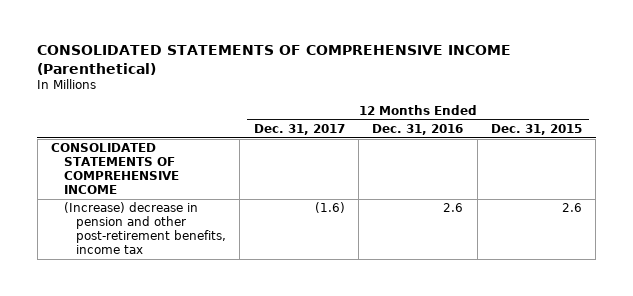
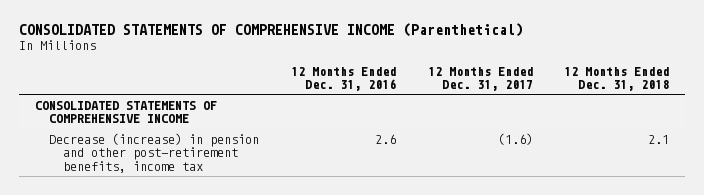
[490,123,582,135] Dec. 31, 2015 -> none
none -> [564,66,670,91] 12 Months Ended Dec. 31, 2018
[63,202,227,254] (Increase) decrease in pension and other post-retirement benefits, income tax -> [49,133,260,173] Decrease (increase) in pension and other post-retirement benefits, income tax

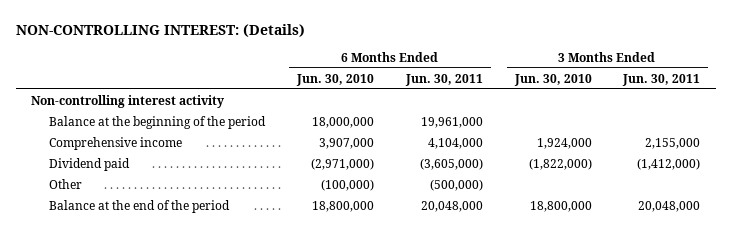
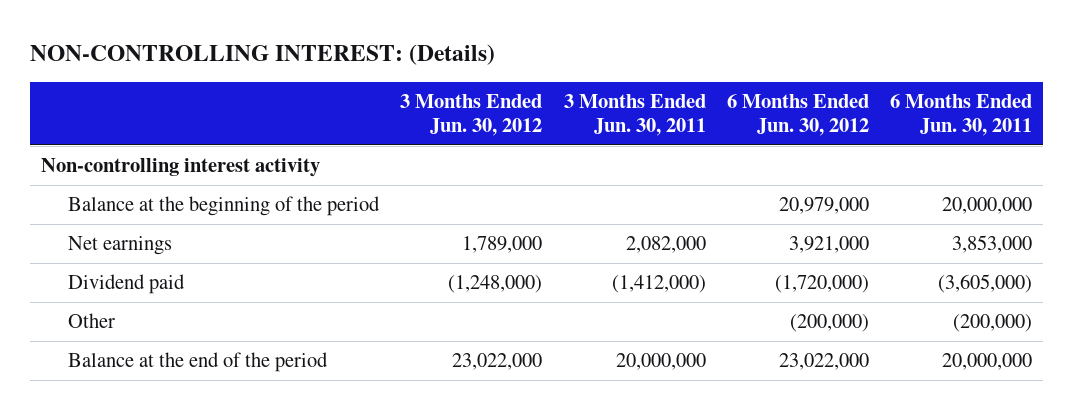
[296,73,375,86] Jun. 30, 2010 -> none
[513,73,592,86] Jun. 30, 2010 -> none
none -> [400,93,543,136] 3 Months Ended Jun. 30, 2012
none -> [727,93,870,136] 6 Months Ended Jun. 30, 2012
[49,136,183,150] Comprehensive income -> none
[420,116,483,128] 19,961,000 -> [942,197,1033,215] 20,000,000
none -> [67,236,172,256] Net earnings
[429,178,483,191] (500,000) -> [953,314,1033,333] (200,000)
[420,200,483,212] 20,048,000 -> [942,353,1033,371] 20,000,000
[638,200,701,212] 20,048,000 -> [615,353,706,371] 20,000,000

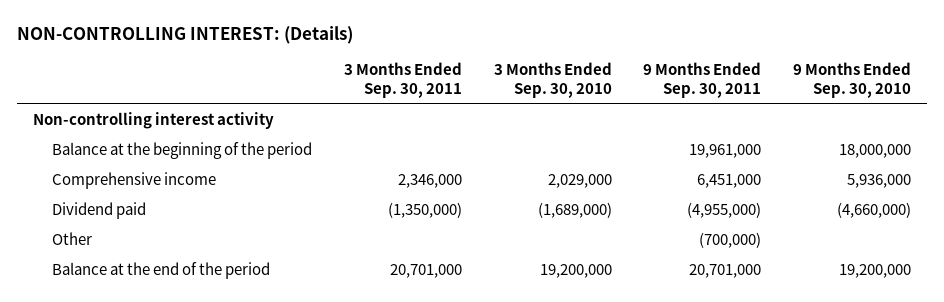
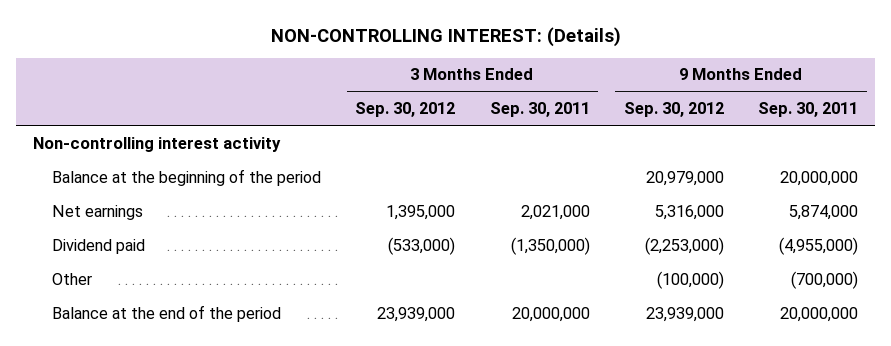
[493,62,612,99] 3 Months Ended Sep. 30, 2010 -> none
[793,62,912,99] 9 Months Ended Sep. 30, 2010 -> none
none -> [355,102,456,118] Sep. 30, 2012
none -> [623,102,724,118] Sep. 30, 2012
[52,172,217,190] Comprehensive income -> none
[689,144,762,159] 19,961,000 -> [780,170,859,186] 20,000,000
none -> [52,204,144,220] Net earnings
[390,264,463,279] 20,701,000 -> [511,306,590,322] 20,000,000
[689,264,762,279] 20,701,000 -> [780,306,859,322] 20,000,000

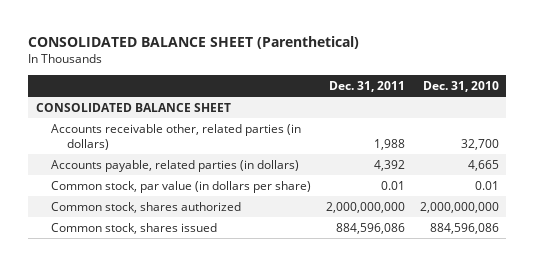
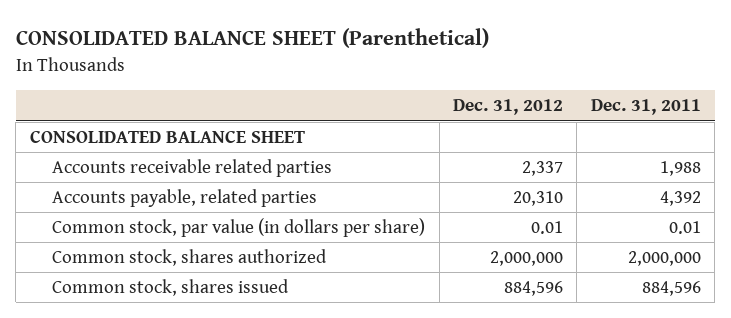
[422,80,499,92] Dec. 31, 2010 -> none
none -> [453,99,564,116] Dec. 31, 2012
[51,123,302,151] Accounts receivable other, related parties (in dollars) -> [52,159,333,178] Accounts receivable related parties
[51,159,300,172] Accounts payable, related parties (in dollars) -> [52,189,318,208] Accounts payable, related parties
[326,201,406,213] 2,000,000,000 -> [627,251,701,267] 2,000,000
[336,222,406,234] 884,596,086 -> [641,281,701,297] 884,596

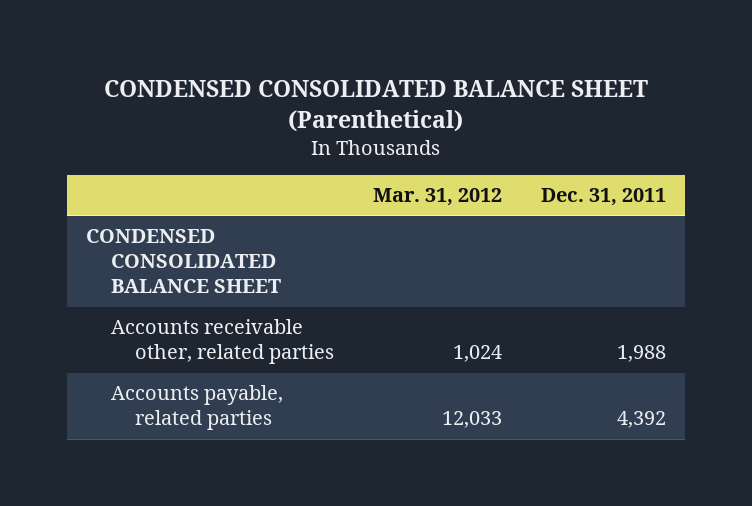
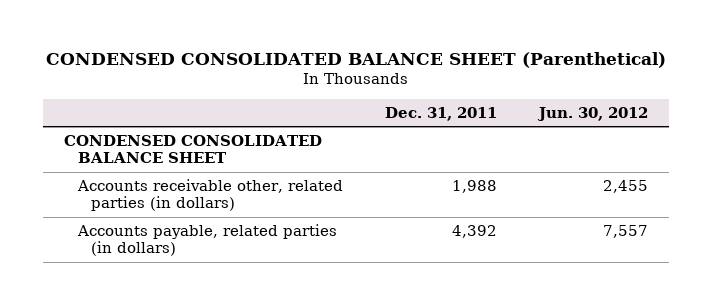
[372,188,502,207] Mar. 31, 2012 -> none
none -> [537,106,649,121] Jun. 30, 2012
[110,319,335,365] Accounts receivable other, related parties -> [76,179,343,211] Accounts receivable other, related parties (in dollars)
[110,385,283,431] Accounts payable, related parties -> [76,224,337,256] Accounts payable, related parties (in dollars)

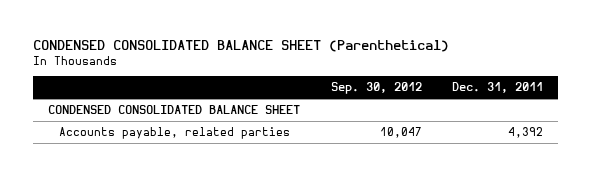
[537,106,649,121] Jun. 30, 2012 -> none
none -> [330,82,422,95] Sep. 30, 2012
[76,179,343,211] Accounts receivable other, related parties (in dollars) -> none
[76,224,337,256] Accounts payable, related parties (in dollars) -> [58,127,290,140] Accounts payable, related parties

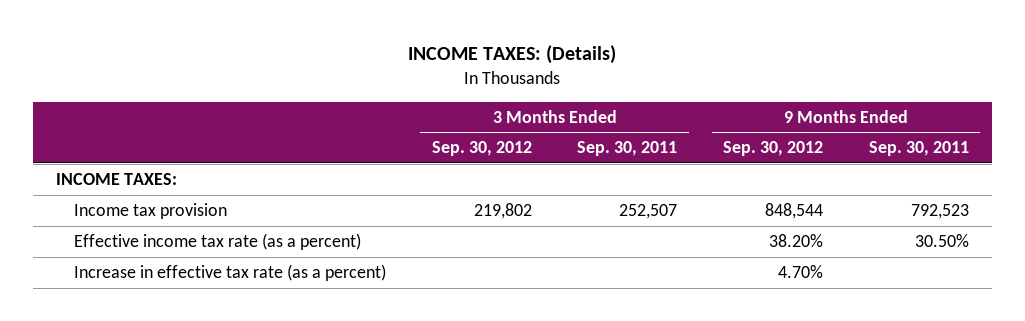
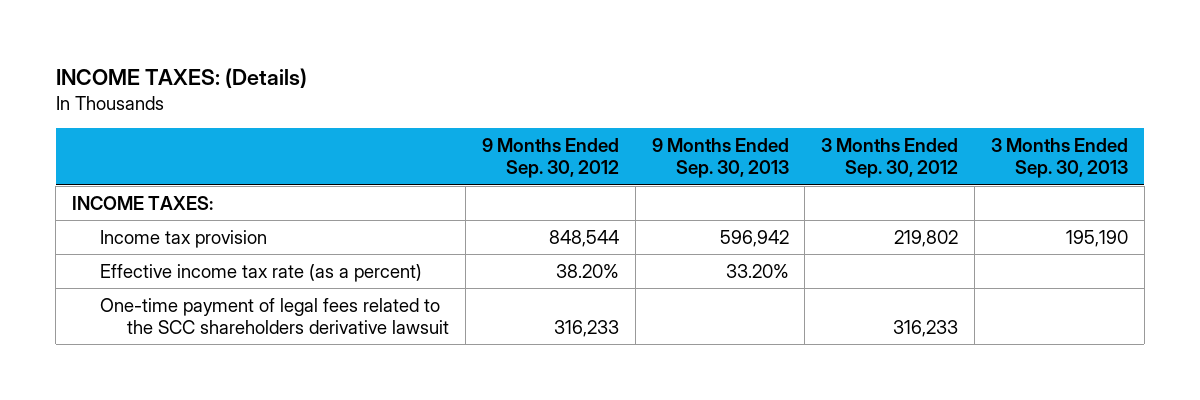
[577,141,678,157] Sep. 30, 2011 -> none
[868,141,969,157] Sep. 30, 2011 -> none
none -> [651,137,789,179] 9 Months Ended Sep. 30, 2013
none -> [990,137,1128,179] 3 Months Ended Sep. 30, 2013
[74,264,387,282] Increase in effective tax rate (as a percent) -> none
none -> [99,297,450,335] One-time payment of legal fees related to the SCC shareholders derivative lawsuit

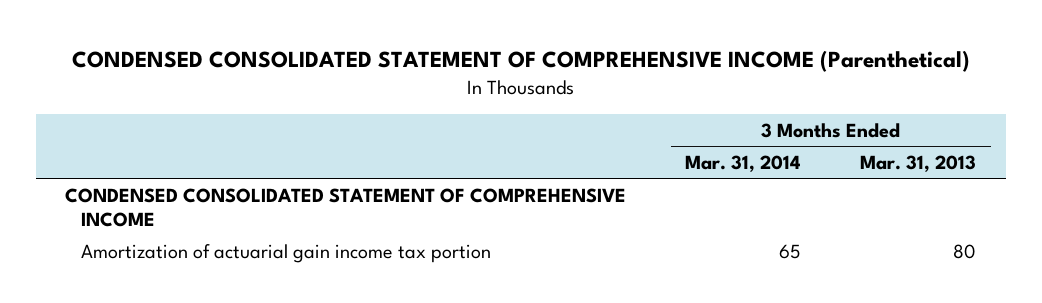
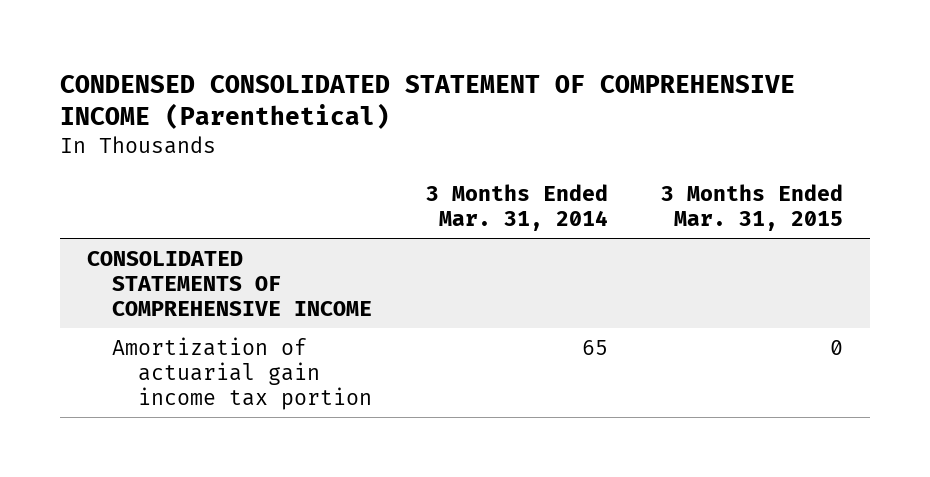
[860,154,977,172] Mar. 31, 2013 -> none
none -> [661,184,844,232] 3 Months Ended Mar. 31, 2015
[65,187,627,227] CONDENSED CONSOLIDATED STATEMENT OF COMPREHENSIVE INCOME -> [86,250,373,316] CONSOLIDATED STATEMENTS OF COMPREHENSIVE INCOME

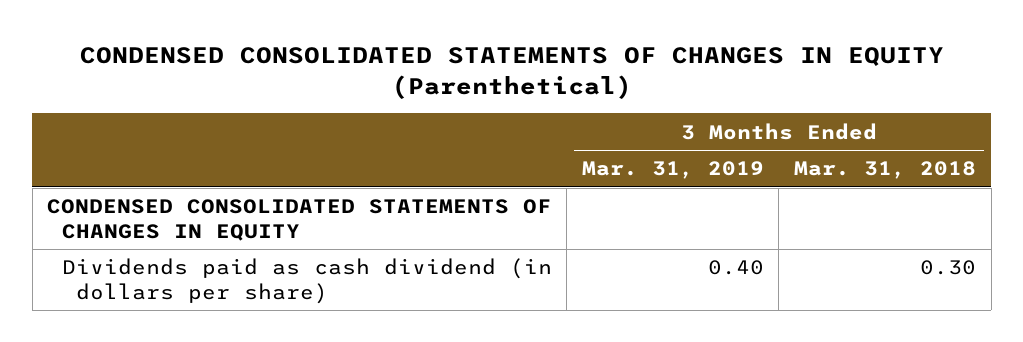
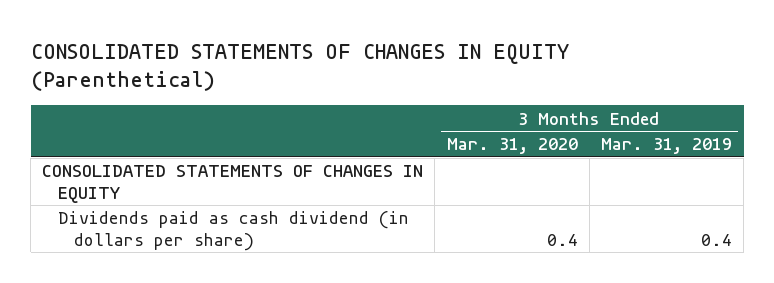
[79,47,944,99] CONDENSED CONSOLIDATED STATEMENTS OF CHANGES IN EQUITY (Parenthetical) -> [30,43,569,92] CONSOLIDATED STATEMENTS OF CHANGES IN EQUITY (Parenthetical)
[793,161,976,180] Mar. 31, 2018 -> none
none -> [446,138,578,155] Mar. 31, 2020
[47,199,552,241] CONDENSED CONSOLIDATED STATEMENTS OF CHANGES IN EQUITY -> [42,165,424,203] CONSOLIDATED STATEMENTS OF CHANGES IN EQUITY
[707,260,764,276] 0.40 -> [700,233,732,246] 0.4

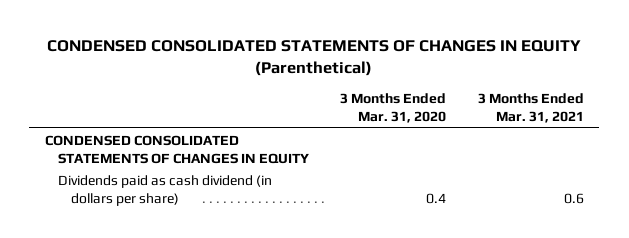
[30,43,569,92] CONSOLIDATED STATEMENTS OF CHANGES IN EQUITY (Parenthetical) -> [47,40,582,77] CONDENSED CONSOLIDATED STATEMENTS OF CHANGES IN EQUITY (Parenthetical)
[600,138,732,155] Mar. 31, 2019 -> none
none -> [477,93,584,124] 3 Months Ended Mar. 31, 2021
[42,165,424,203] CONSOLIDATED STATEMENTS OF CHANGES IN EQUITY -> [44,134,310,164] CONDENSED CONSOLIDATED STATEMENTS OF CHANGES IN EQUITY

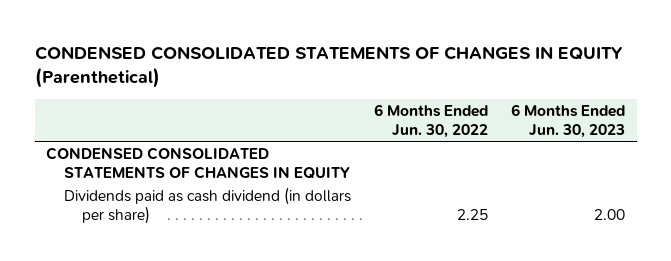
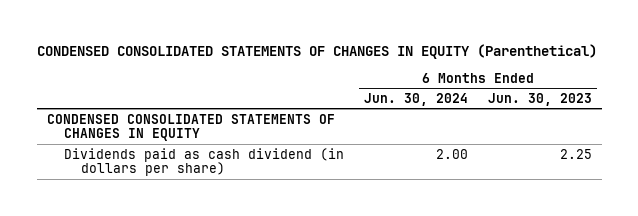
[374,104,489,138] 6 Months Ended Jun. 30, 2022 -> none
none -> [363,92,468,106] Jun. 30, 2024
[594,208,626,220] 2.00 -> [559,148,592,159] 2.25

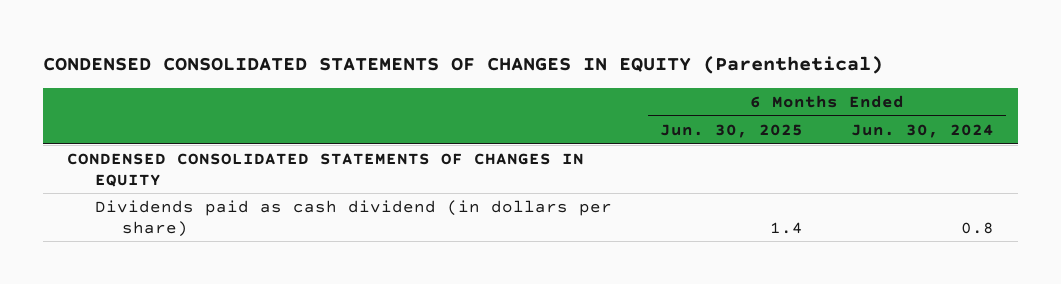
[487,92,592,106] Jun. 30, 2023 -> none
none -> [659,124,803,139] Jun. 30, 2025
[435,148,468,159] 2.00 -> [960,221,994,234] 0.8

